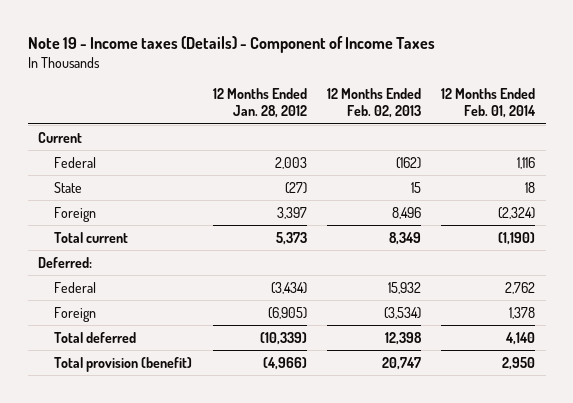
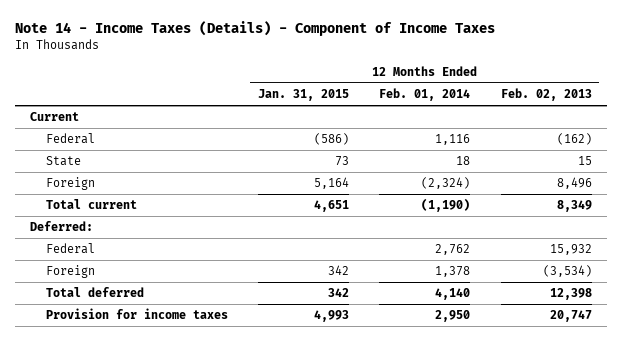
[27,36,435,54] Note 19 - Income taxes (Details) - Component of Income Taxes -> [14,20,495,36] Note 14 - Income Taxes (Details) - Component of Income Taxes
[212,88,307,119] 12 Months Ended Jan. 28, 2012 -> none
none -> [258,89,350,102] Jan. 31, 2015
[54,356,193,372] Total provision (benefit) -> [45,308,228,320] Provision for income taxes

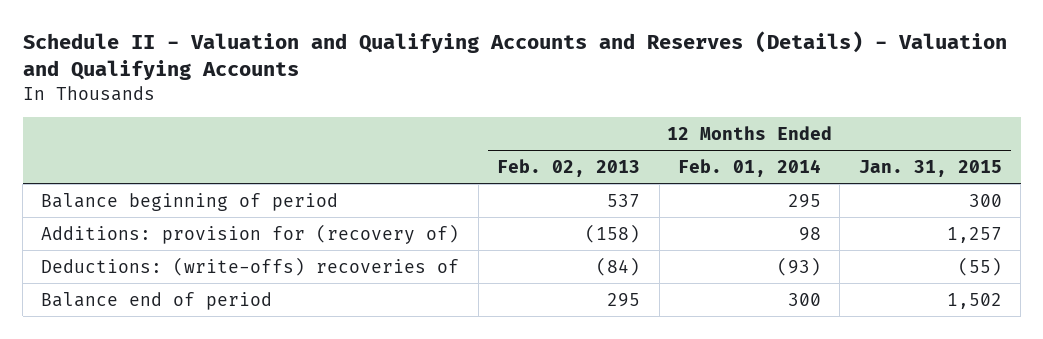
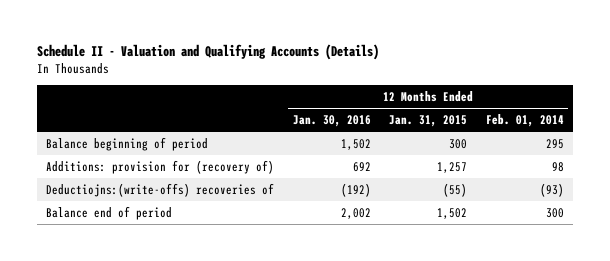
[22,31,1007,81] Schedule II - Valuation and Qualifying Accounts and Reserves (Details) - Valuation and Qualifying Accounts -> [36,44,379,61] Schedule II - Valuation and Qualifying Accounts (Details)
[497,158,641,177] Feb. 02, 2013 -> none
none -> [292,114,371,127] Jan. 30, 2016
[41,256,460,276] Deductions: (write-offs) recoveries of -> [46,182,275,197] Deductiojns:(write-offs) recoveries of

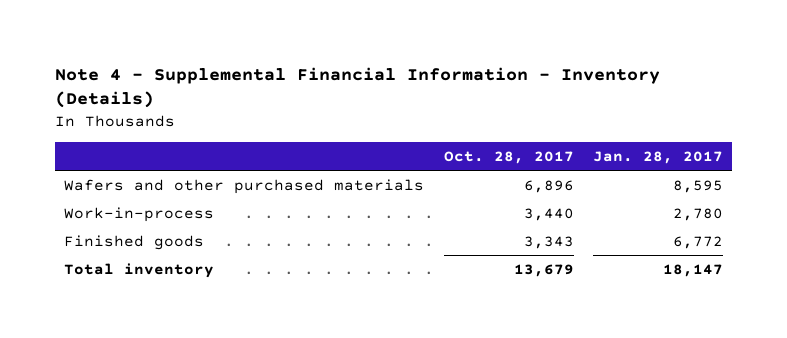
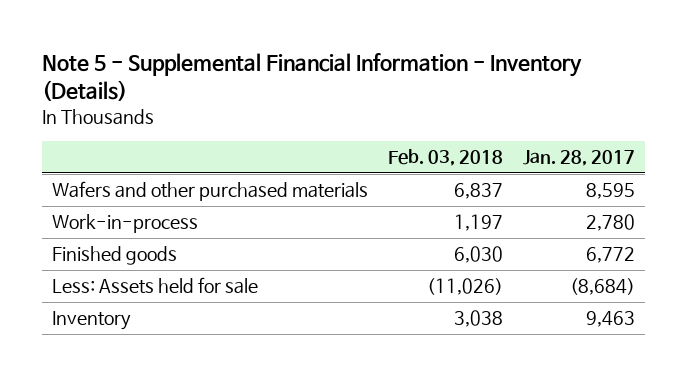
[54,66,660,109] Note 4 - Supplemental Financial Information - Inventory (Details) -> [41,52,582,102] Note 5 - Supplemental Financial Information - Inventory (Details)
[443,150,574,164] Oct. 28, 2017 -> none
none -> [387,149,503,167] Feb. 03, 2018
none -> [51,277,258,295] Less: Assets held for sale
[64,262,215,278] Total inventory -> [51,311,131,331] Inventory
[662,263,723,277] 18,147 -> [586,311,636,328] 9,463

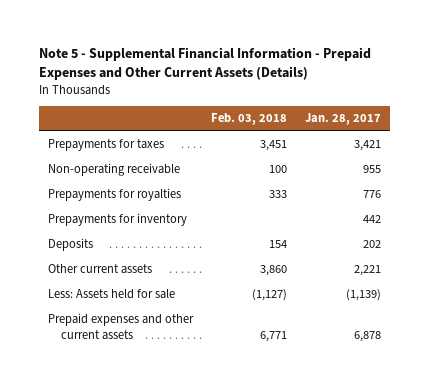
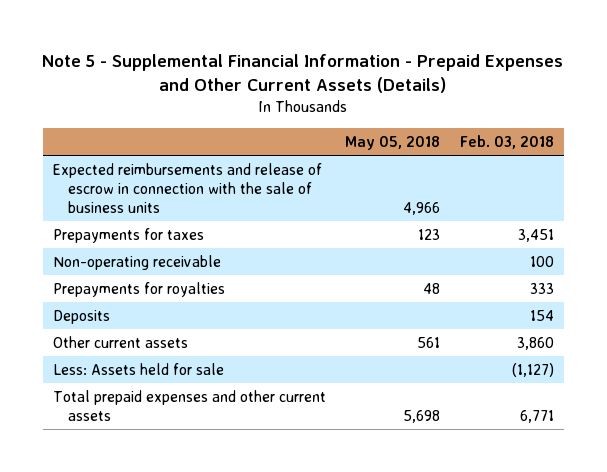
[305,113,382,126] Jan. 28, 2017 -> none
none -> [345,135,441,150] May 05, 2018
none -> [52,162,322,213] Expected reimbursements and release of escrow in connection with the sale of business units
[47,213,187,227] Prepayments for inventory -> none
[47,313,194,340] Prepaid expenses and other current assets -> [52,389,326,421] Total prepaid expenses and other current assets

